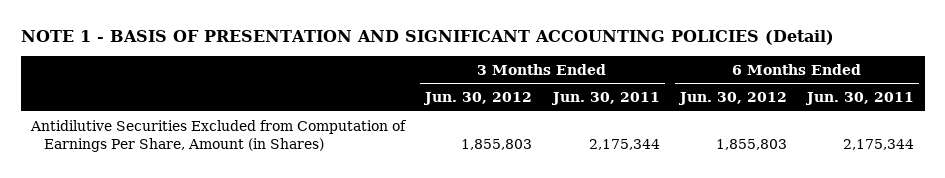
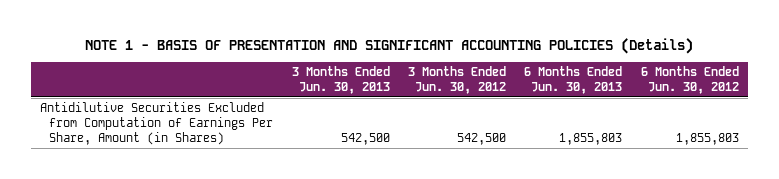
[20,30,834,46] NOTE 1 - BASIS OF PRESENTATION AND SIGNIFICANT ACCOUNTING POLICIES (Detail) -> [85,37,694,54] NOTE 1 - BASIS OF PRESENTATION AND SIGNIFICANT ACCOUNTING POLICIES (Details)
[550,92,660,106] Jun. 30, 2011 -> none
[805,92,915,106] Jun. 30, 2011 -> none
none -> [291,66,390,95] 3 Months Ended Jun. 30, 2013
none -> [524,66,623,95] 6 Months Ended Jun. 30, 2013
[461,138,533,150] 1,855,803 -> [457,133,507,146] 542,500

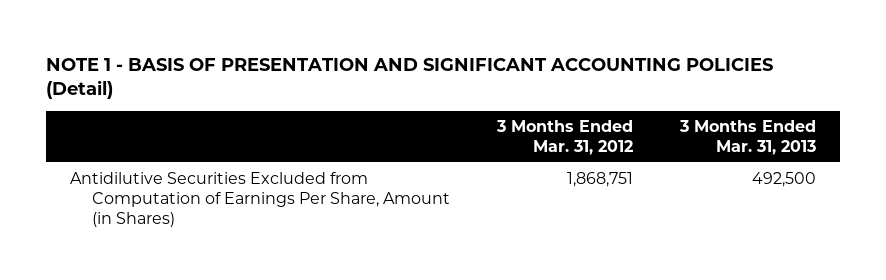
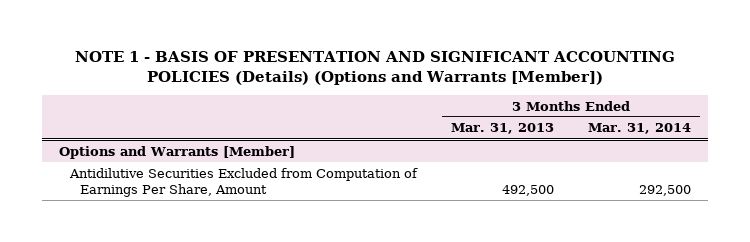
[46,57,774,100] NOTE 1 - BASIS OF PRESENTATION AND SIGNIFICANT ACCOUNTING POLICIES (Detail) -> [75,50,676,86] NOTE 1 - BASIS OF PRESENTATION AND SIGNIFICANT ACCOUNTING POLICIES (Details) (Options and Warrants [Member])
[496,119,634,155] 3 Months Ended Mar. 31, 2012 -> none
none -> [588,123,692,135] Mar. 31, 2014
none -> [59,145,296,159] Options and Warrants [Member]
[69,171,450,227] Antidilutive Securities Excluded from Computation of Earnings Per Share, Amount (in Shares) -> [68,167,418,198] Antidilutive Securities Excluded from Computation of Earnings Per Share, Amount

